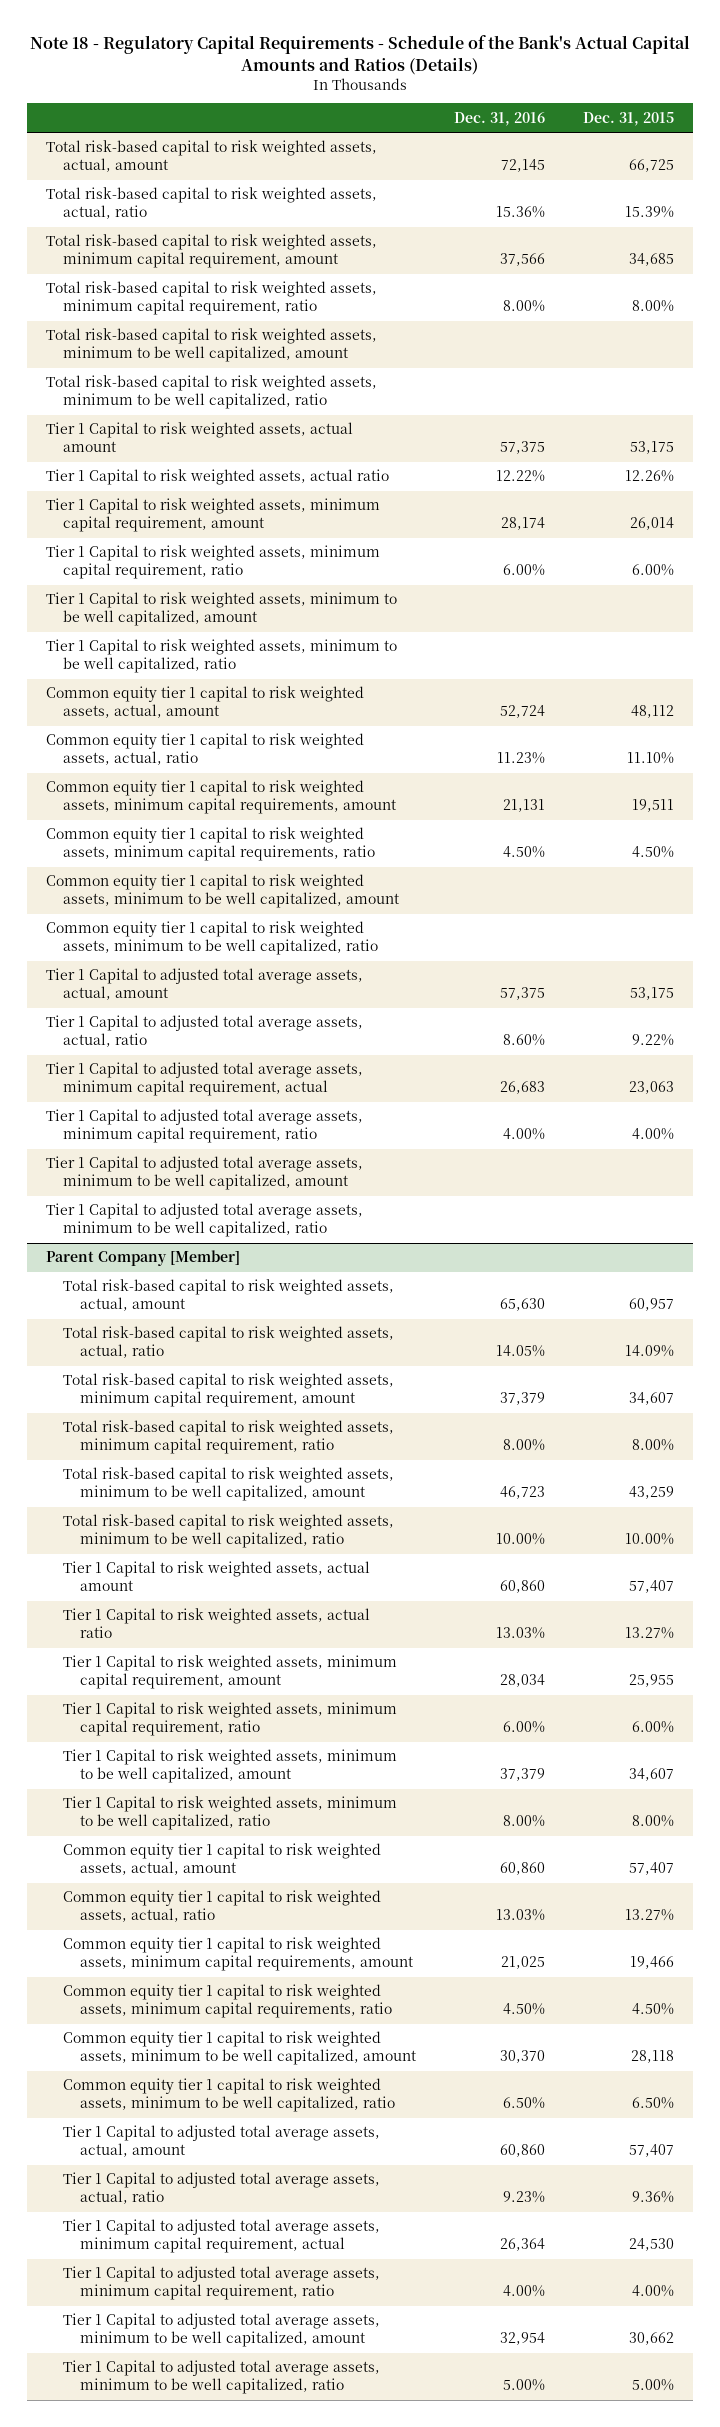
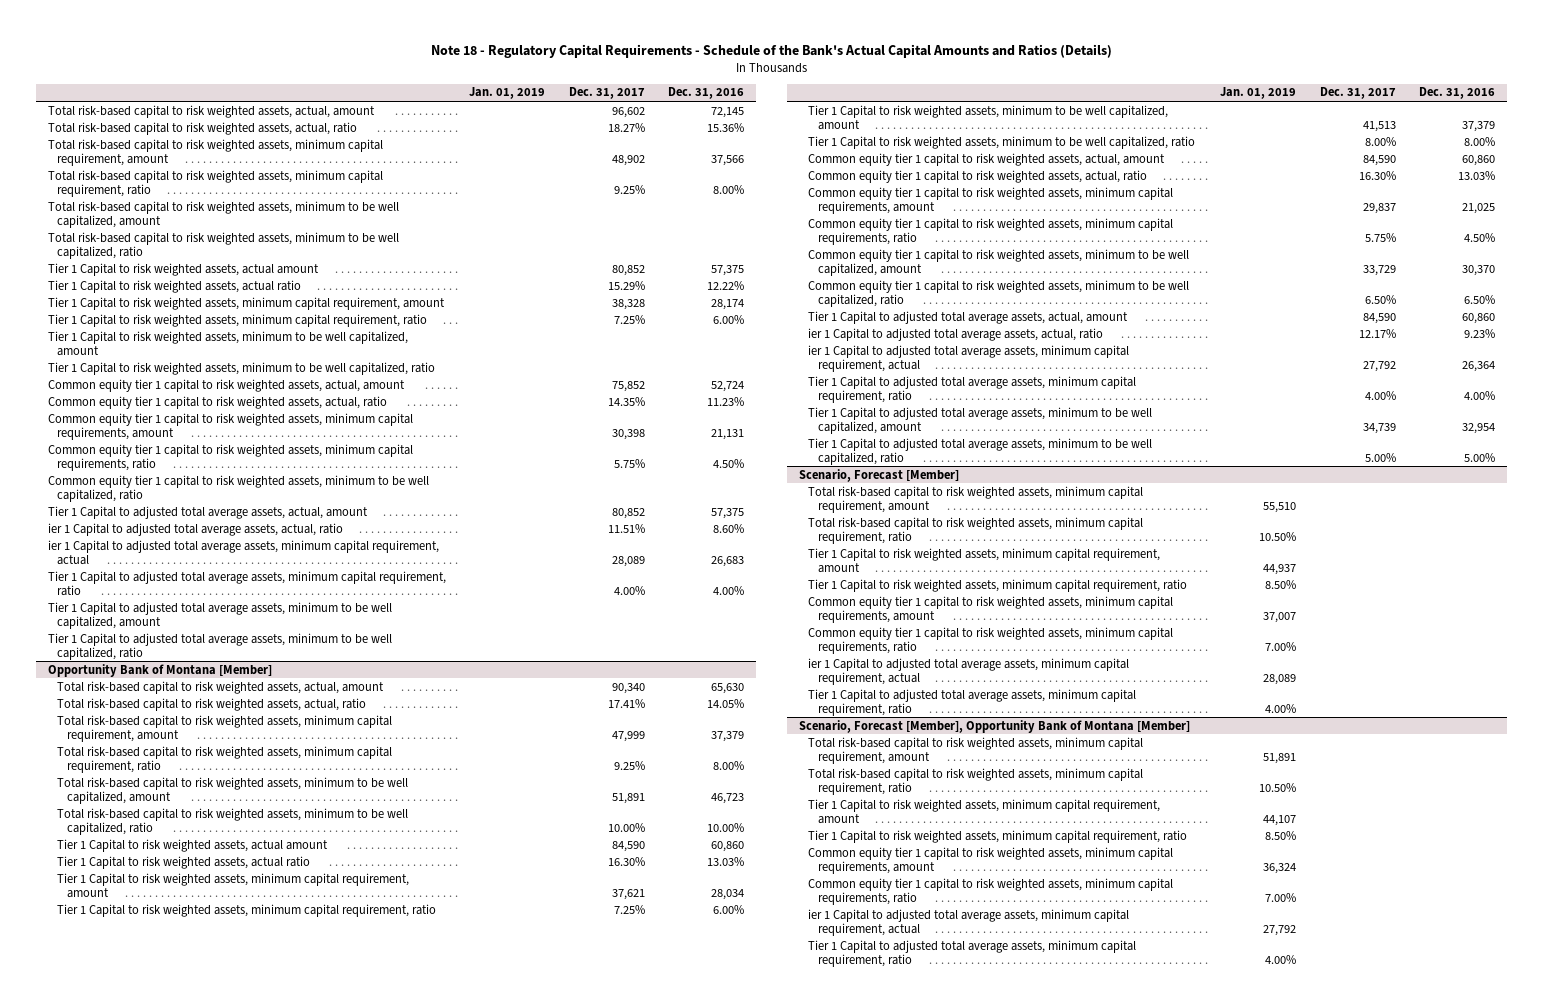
[582,111,674,126] Dec. 31, 2015 -> none
none -> [469,87,546,100] Jan. 01, 2019
none -> [568,87,645,100] Dec. 31, 2017
[46,874,400,909] Common equity tier 1 capital to risk weighted assets, minimum to be well capitalized, amount -> none
[46,1015,364,1048] Tier 1 Capital to adjusted total average assets, actual, ratio -> [47,522,343,536] ier 1 Capital to adjusted total average assets, actual, ratio
[46,1062,364,1097] Tier 1 Capital to adjusted total average assets, minimum capital requirement, actual -> [47,539,439,565] ier 1 Capital to adjusted total average assets, minimum capital requirement, actual
[46,1250,241,1267] Parent Company [Member] -> none
none -> [47,663,272,677] Opportunity Bank of Montana [Member]
[63,2172,381,2205] Tier 1 Capital to adjusted total average assets, actual, ratio -> [808,327,1104,341] ier 1 Capital to adjusted total average assets, actual, ratio
[63,2219,381,2254] Tier 1 Capital to adjusted total average assets, minimum capital requirement, actual -> [808,344,1130,372] ier 1 Capital to adjusted total average assets, minimum capital requirement, actual
none -> [798,468,959,482] Scenario, Forecast [Member]
none -> [808,485,1144,513] Total risk-based capital to risk weighted assets, minimum capital requirement, amount
none -> [808,516,1144,544] Total risk-based capital to risk weighted assets, minimum capital requirement, ratio
none -> [808,547,1161,573] Tier 1 Capital to risk weighted assets, minimum capital requirement, amount
none -> [808,578,1188,592] Tier 1 Capital to risk weighted assets, minimum capital requirement, ratio
none -> [808,595,1174,623] Common equity tier 1 capital to risk weighted assets, minimum capital requirements, amount
none -> [808,626,1174,654] Common equity tier 1 capital to risk weighted assets, minimum capital requirements, ratio
none -> [808,657,1130,685] ier 1 Capital to adjusted total average assets, minimum capital requirement, actual
none -> [808,688,1137,716] Tier 1 Capital to adjusted total average assets, minimum capital requirement, ratio
none -> [798,719,1190,733] Scenario, Forecast [Member], Opportunity Bank of Montana [Member]
none -> [808,736,1144,764] Total risk-based capital to risk weighted assets, minimum capital requirement, amount
none -> [808,767,1144,795] Total risk-based capital to risk weighted assets, minimum capital requirement, ratio
none -> [808,798,1161,824] Tier 1 Capital to risk weighted assets, minimum capital requirement, amount
none -> [808,829,1188,843] Tier 1 Capital to risk weighted assets, minimum capital requirement, ratio
none -> [808,846,1174,874] Common equity tier 1 capital to risk weighted assets, minimum capital requirements, amount
none -> [808,877,1174,905] Common equity tier 1 capital to risk weighted assets, minimum capital requirements, ratio
none -> [808,908,1130,936] ier 1 Capital to adjusted total average assets, minimum capital requirement, actual
none -> [808,939,1137,967] Tier 1 Capital to adjusted total average assets, minimum capital requirement, ratio

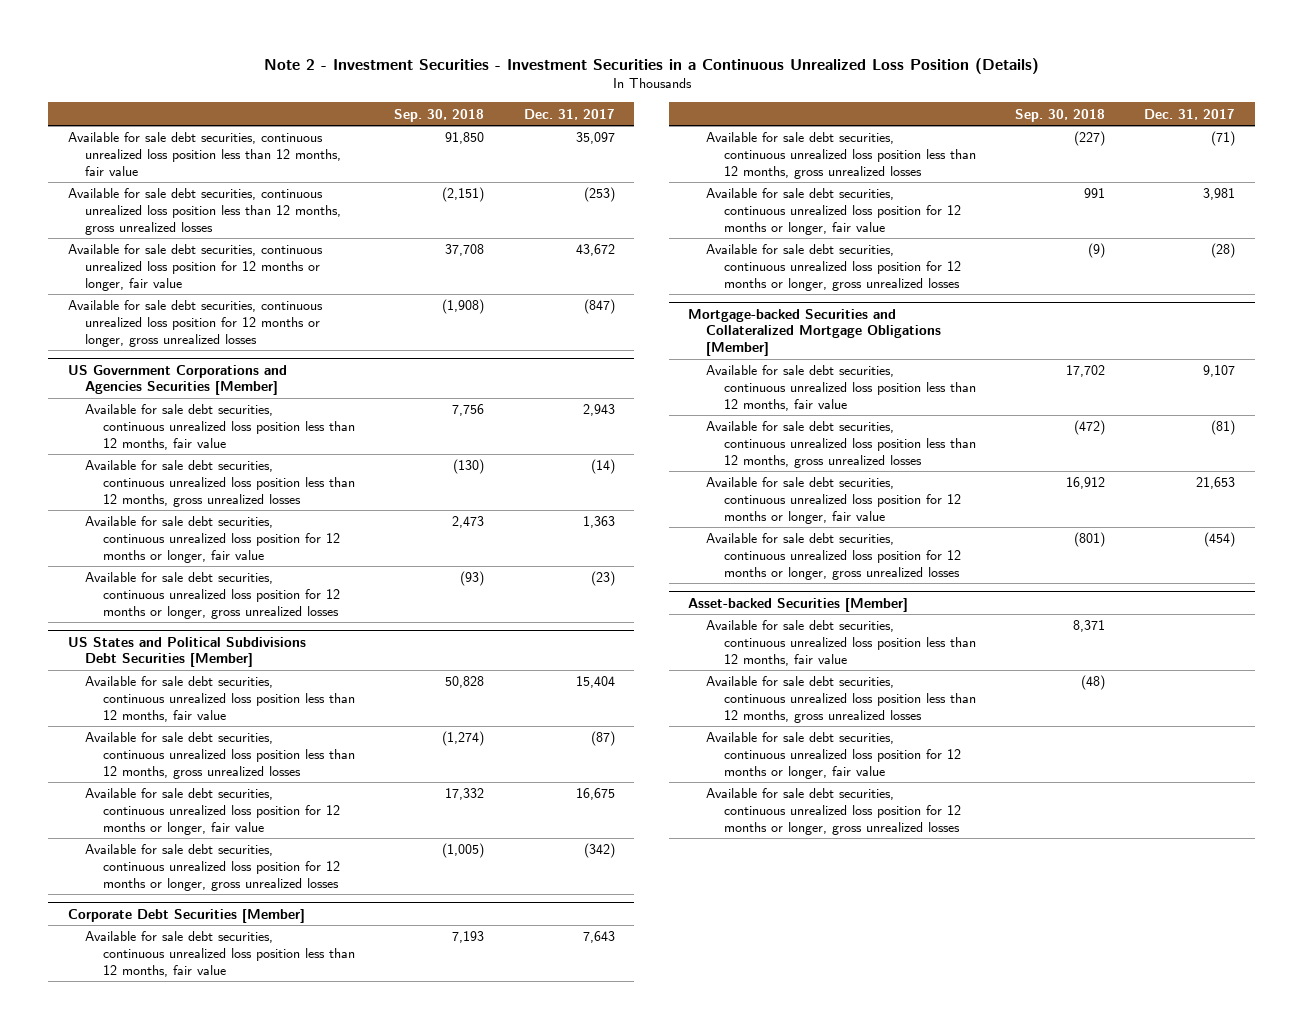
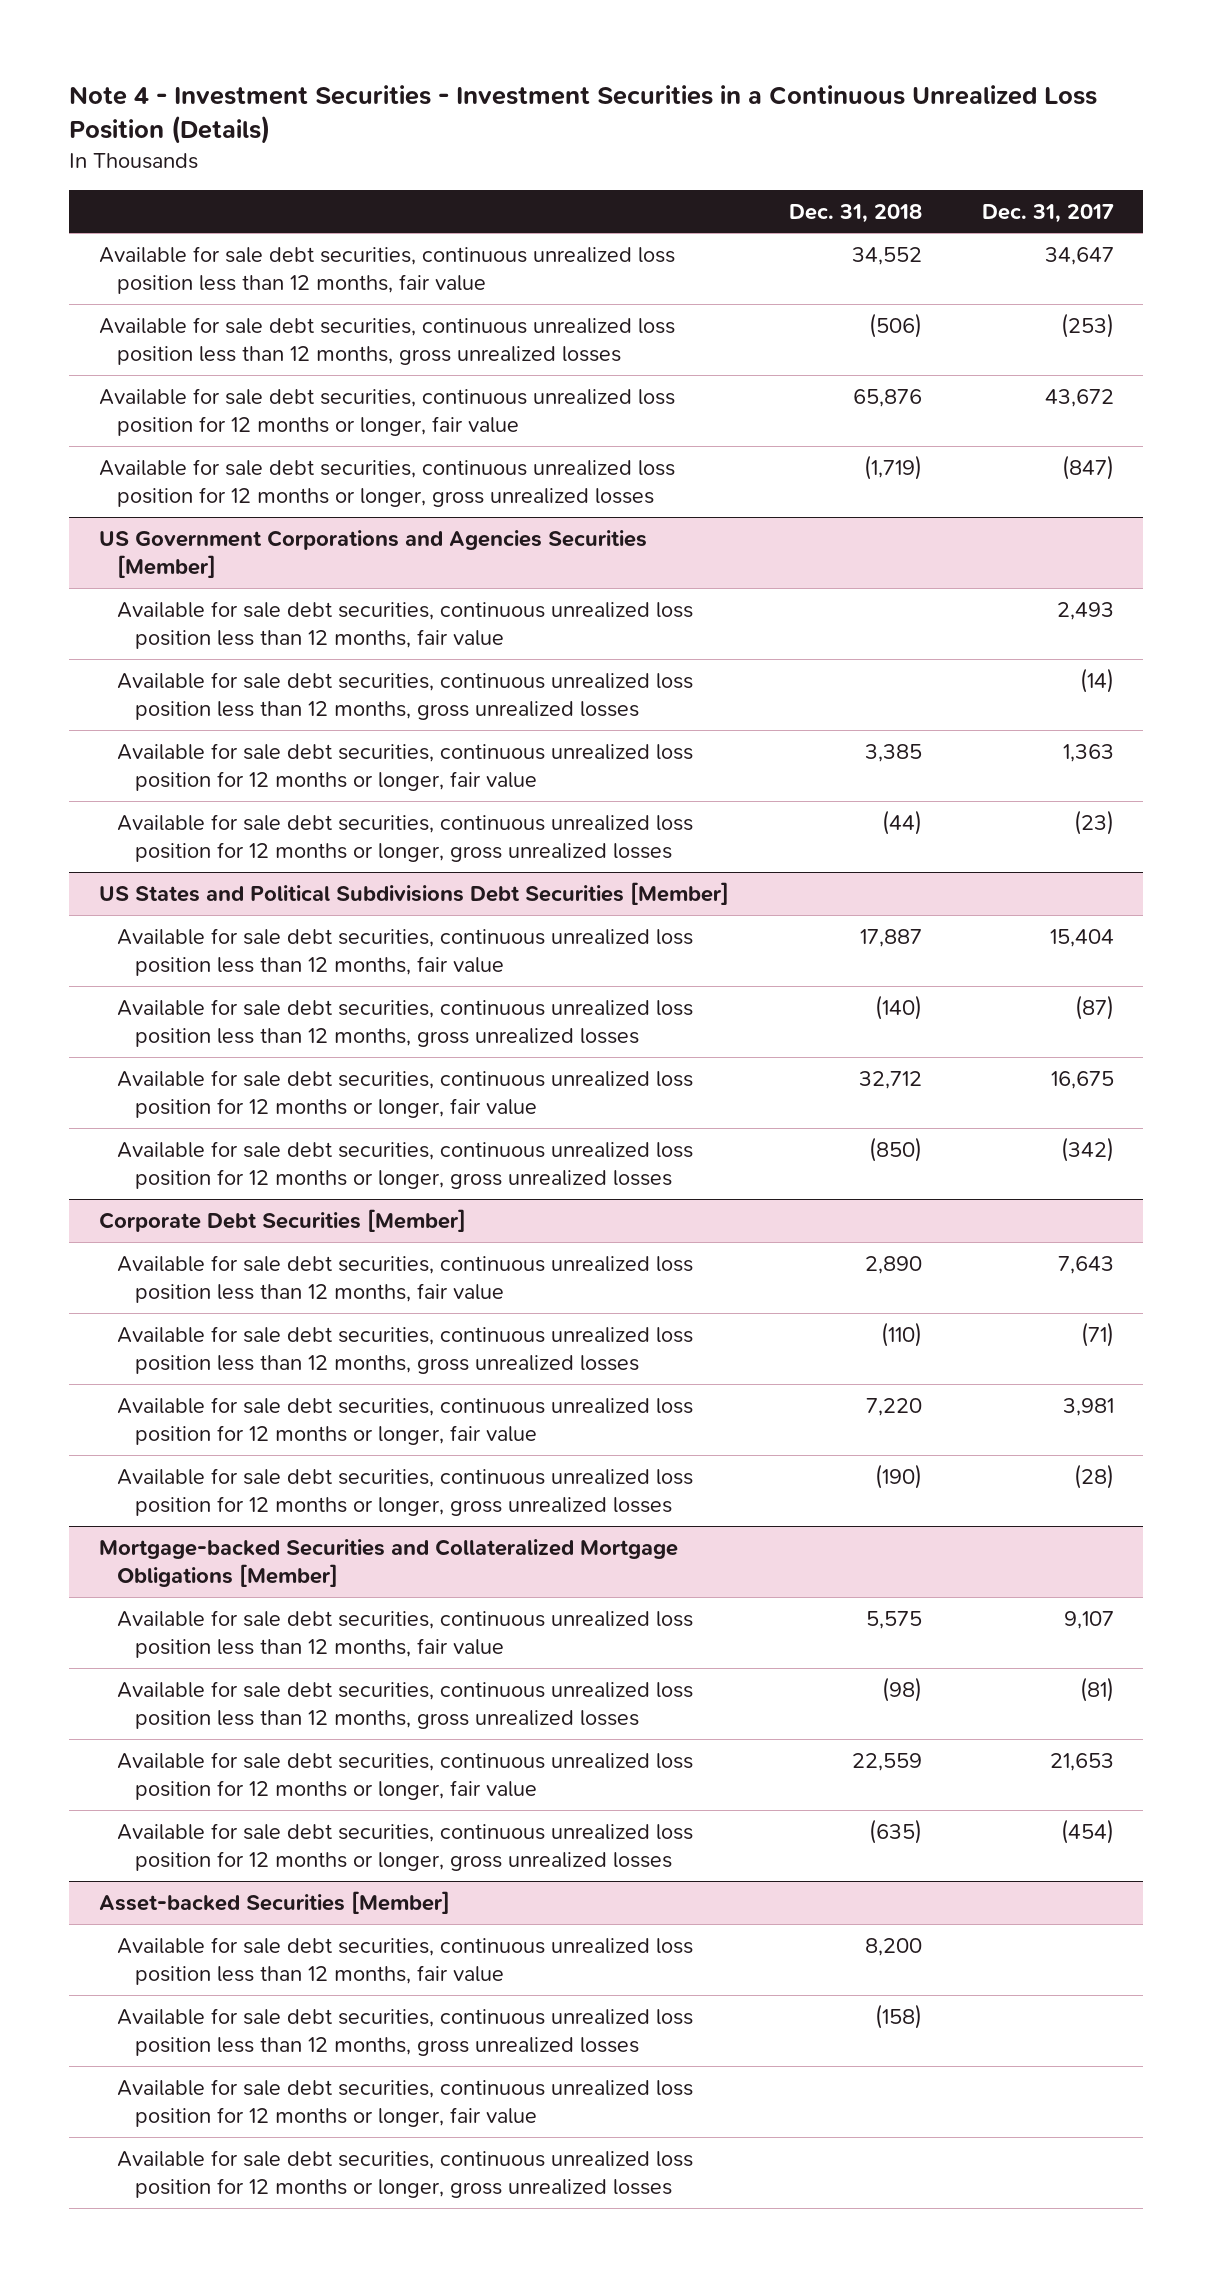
[263,57,1039,74] Note 2 - Investment Securities - Investment Securities in a Continuous Unrealized Loss Position (Details) -> [69,84,1098,144] Note 4 - Investment Securities - Investment Securities in a Continuous Unrealized Loss Position (Details)
[394,108,485,122] Sep. 30, 2018 -> none
none -> [788,203,922,223] Dec. 31, 2018
[575,132,615,145] 35,097 -> [1044,246,1114,265] 34,647
[582,404,615,417] 2,943 -> [1056,601,1114,620] 2,493

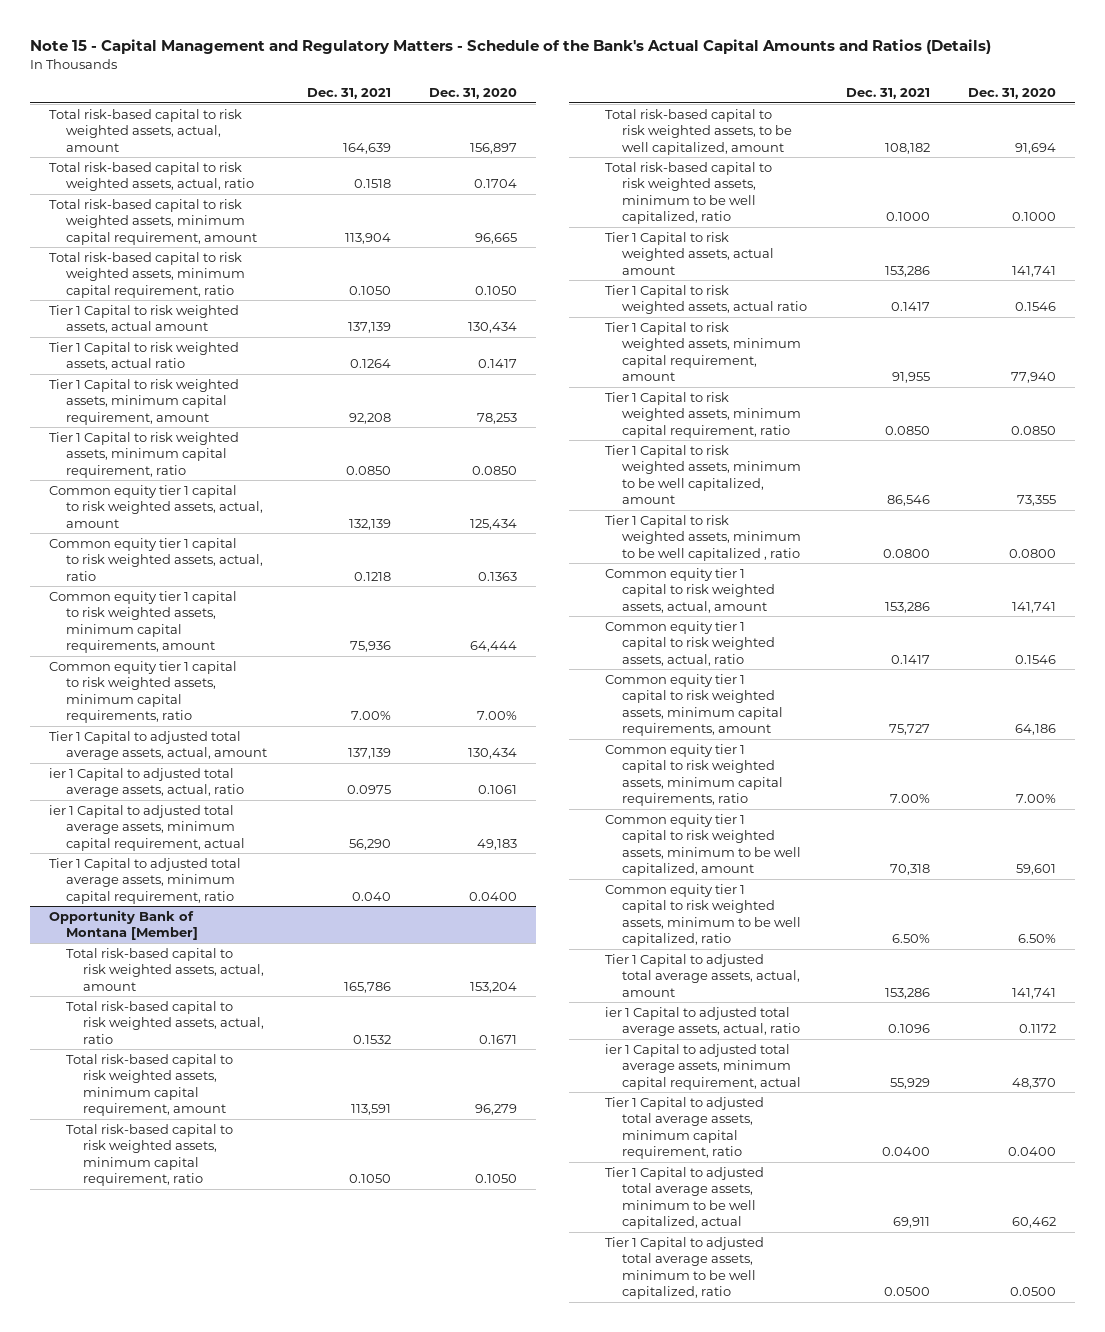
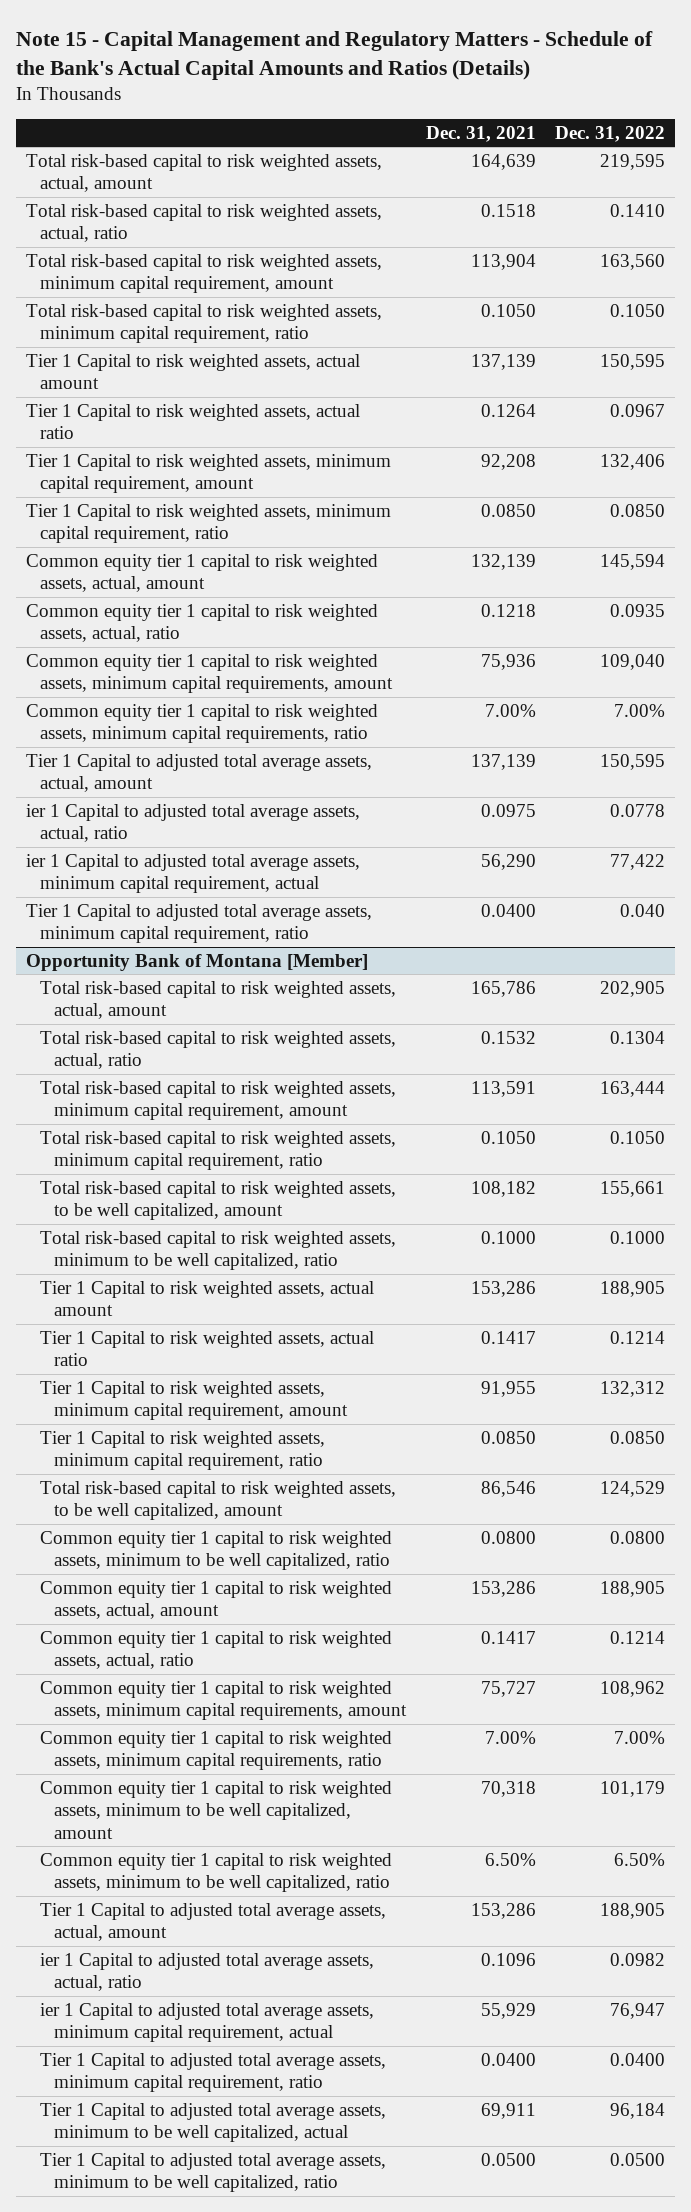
[428,87,517,99] Dec. 31, 2020 -> none
none -> [555,125,666,142] Dec. 31, 2022
[351,891,391,901] 0.040 -> [480,903,536,917] 0.0400
[605,444,802,505] Tier 1 Capital to risk weighted assets, minimum to be well capitalized, amount -> [40,1480,397,1521] Total risk-based capital to risk weighted assets, to be well capitalized, amount
[605,514,802,561] Tier 1 Capital to risk weighted assets, minimum to be well capitalized , ratio -> [40,1530,393,1571] Common equity tier 1 capital to risk weighted assets, minimum to be well capitalized, ratio

